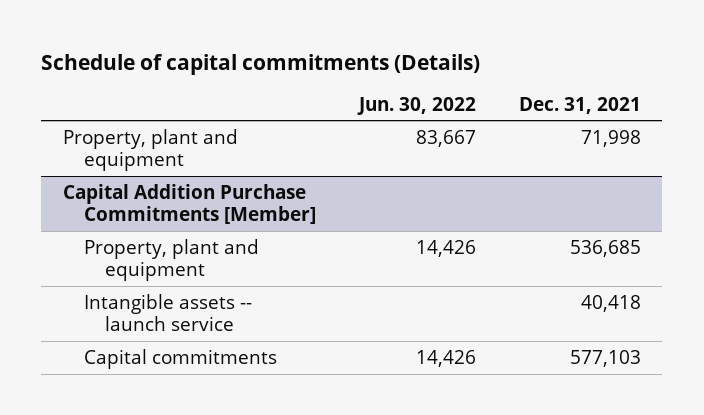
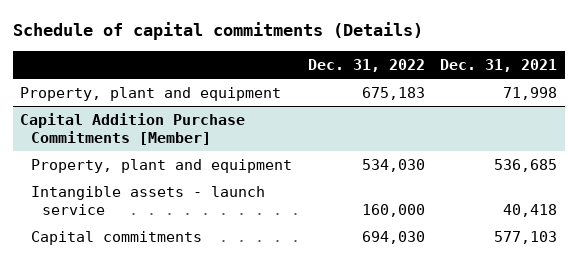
[356,96,476,115] Jun. 30, 2022 -> none
none -> [307,58,425,72] Dec. 31, 2022
[83,293,252,332] Intangible assets -- launch service -> [31,186,266,215] Intangible assets - launch service

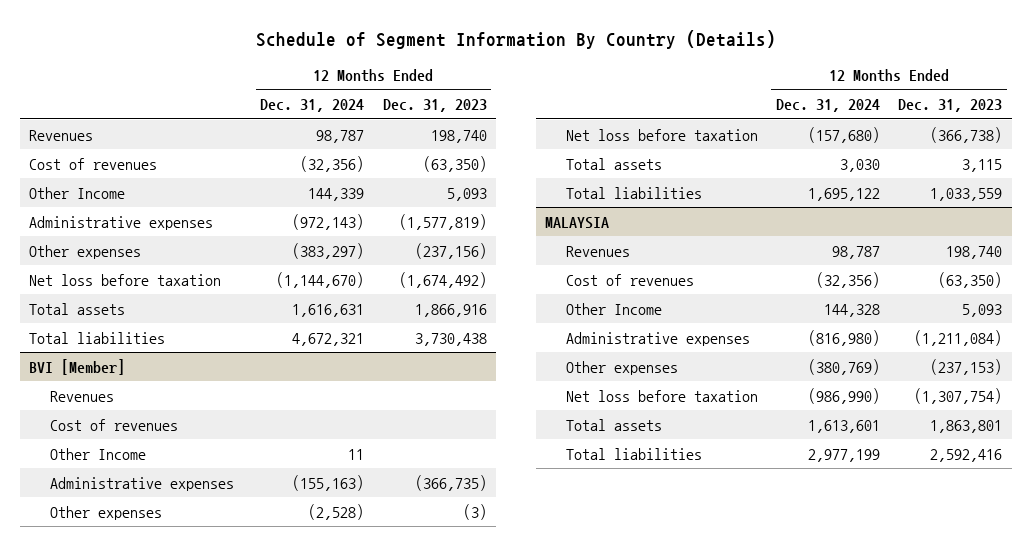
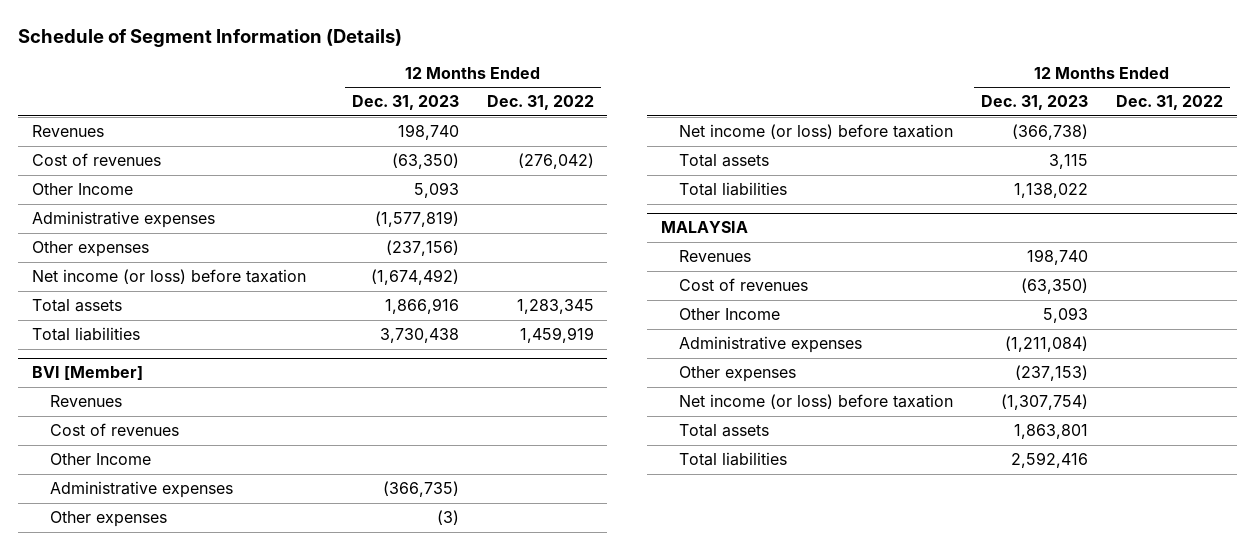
[255,29,776,49] Schedule of Segment Information By Country (Details) -> [18,28,403,47] Schedule of Segment Information (Details)
[260,99,365,113] Dec. 31, 2024 -> none
none -> [486,95,594,111] Dec. 31, 2022
[29,273,222,286] Net loss before taxation -> [31,269,306,285] Net income (or loss) before taxation
[565,128,758,141] Net loss before taxation -> [679,124,954,140] Net income (or loss) before taxation
[930,187,1003,201] 1,033,559 -> [1014,183,1089,199] 1,138,022
[565,389,758,402] Net loss before taxation -> [679,394,954,410] Net income (or loss) before taxation

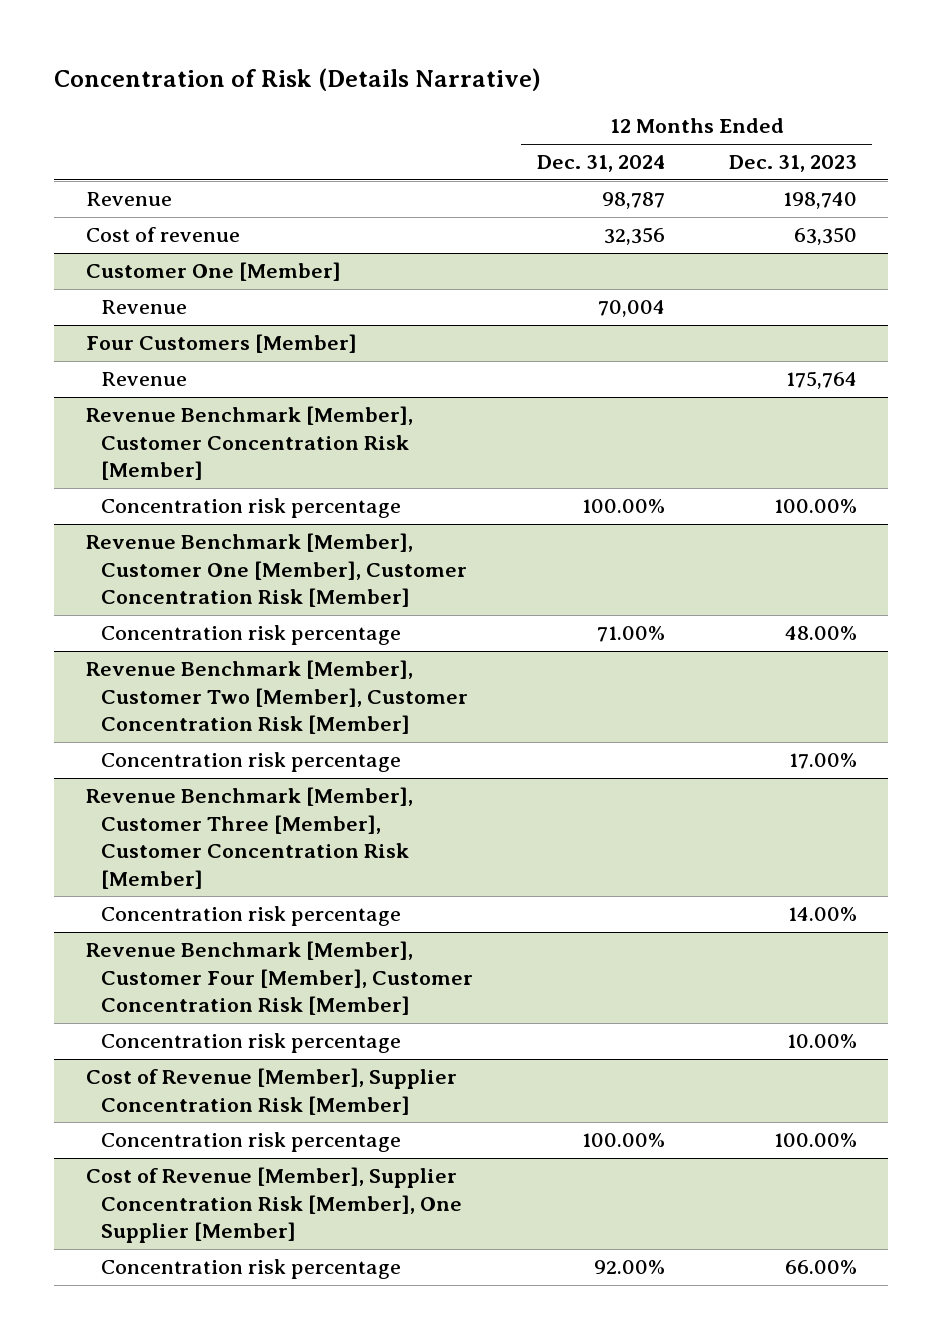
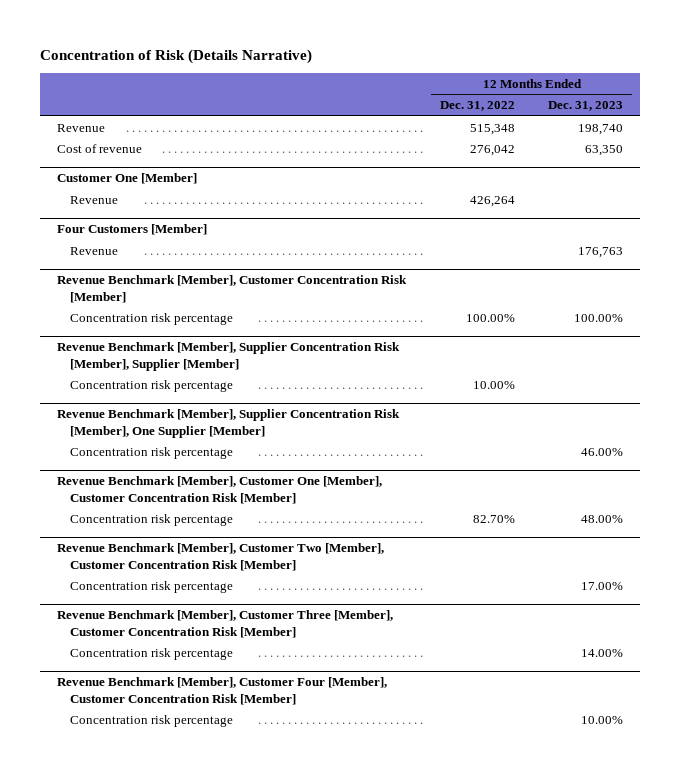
[536,155,665,173] Dec. 31, 2024 -> none
none -> [439,101,515,112] Dec. 31, 2022
[785,371,857,390] 175,764 -> [578,246,624,258] 176,763
none -> [56,342,400,371] Revenue Benchmark [Member], Supplier Concentration Risk [Member], Supplier [Member]
none -> [69,379,233,392] Concentration risk percentage
none -> [56,409,400,438] Revenue Benchmark [Member], Supplier Concentration Risk [Member], One Supplier [Member]
none -> [69,446,233,459] Concentration risk percentage
[85,1068,457,1115] Cost of Revenue [Member], Supplier Concentration Risk [Member] -> none
[101,1132,402,1153] Concentration risk percentage -> none
[85,1167,463,1244] Cost of Revenue [Member], Supplier Concentration Risk [Member], One Supplier [Member] -> none
[101,1259,402,1280] Concentration risk percentage -> none

